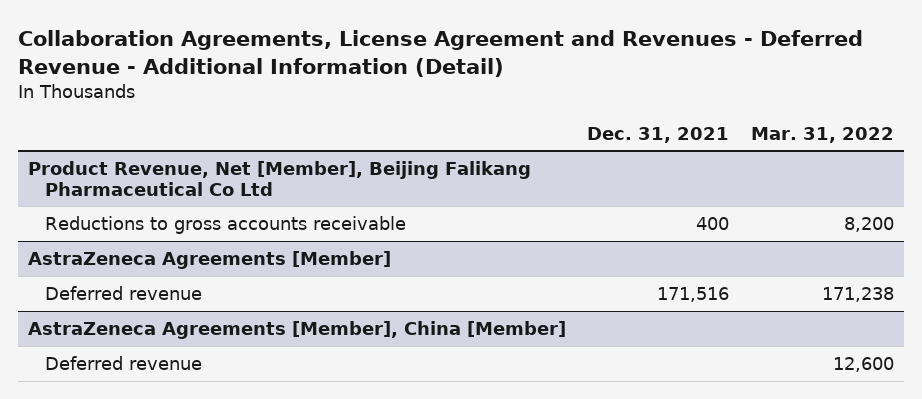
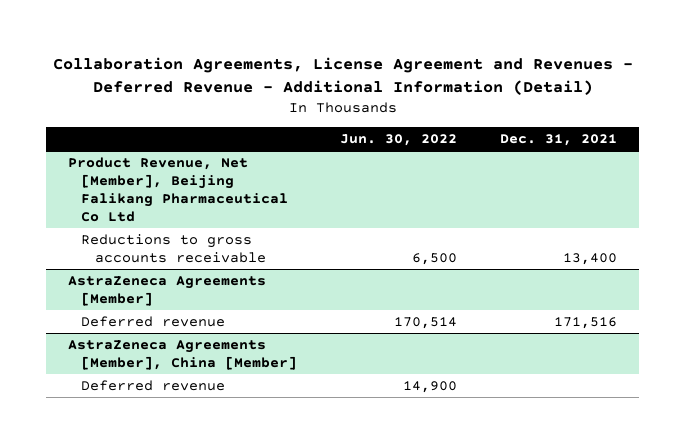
[750,126,894,143] Mar. 31, 2022 -> none
none -> [340,134,458,147] Jun. 30, 2022
[696,216,730,230] 400 -> [563,252,618,265] 13,400

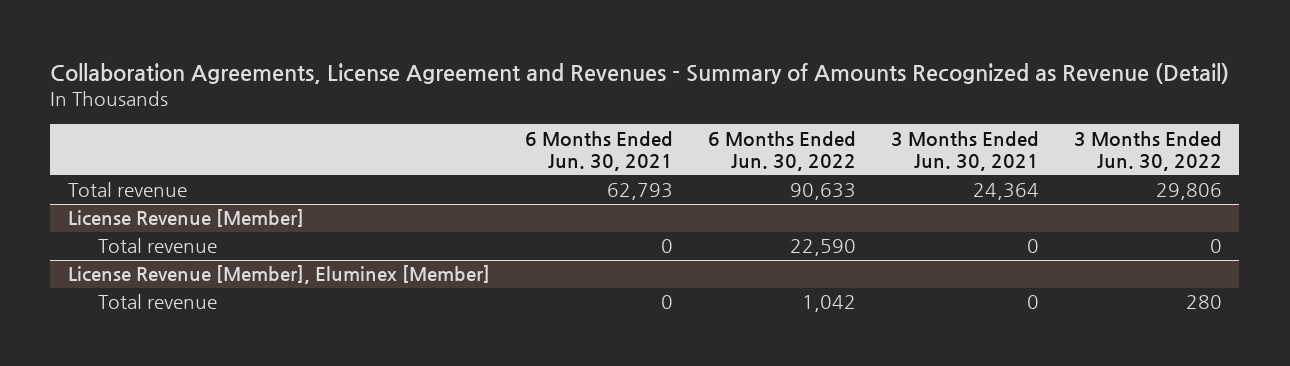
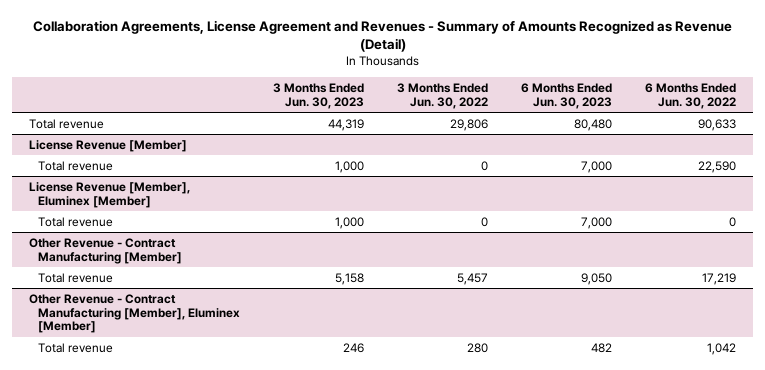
[524,130,673,172] 6 Months Ended Jun. 30, 2021 -> none
[890,130,1039,172] 3 Months Ended Jun. 30, 2021 -> none
none -> [273,82,365,109] 3 Months Ended Jun. 30, 2023
none -> [521,82,613,109] 6 Months Ended Jun. 30, 2023
none -> [38,216,114,227] Total revenue
none -> [28,237,183,264] Other Revenue - Contract Manufacturing [Member]
none -> [38,272,114,283] Total revenue
none -> [28,293,241,334] Other Revenue - Contract Manufacturing [Member], Eluminex [Member]

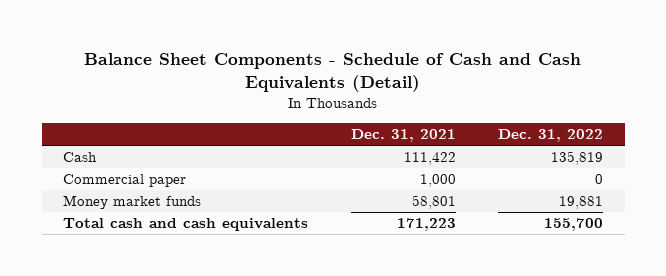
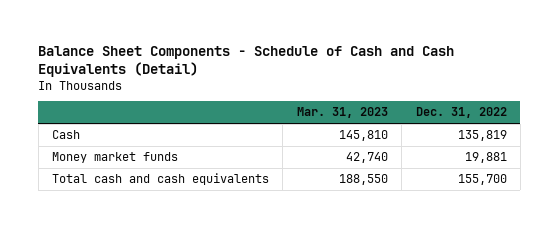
[350,129,456,143] Dec. 31, 2021 -> none
none -> [296,107,388,119] Mar. 31, 2023
[63,174,187,188] Commercial paper -> none

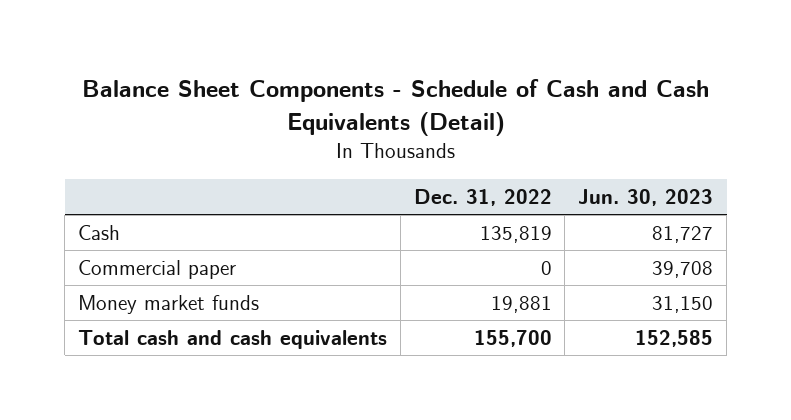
[296,107,388,119] Mar. 31, 2023 -> none
none -> [578,188,714,206] Jun. 30, 2023
none -> [77,260,236,280] Commercial paper

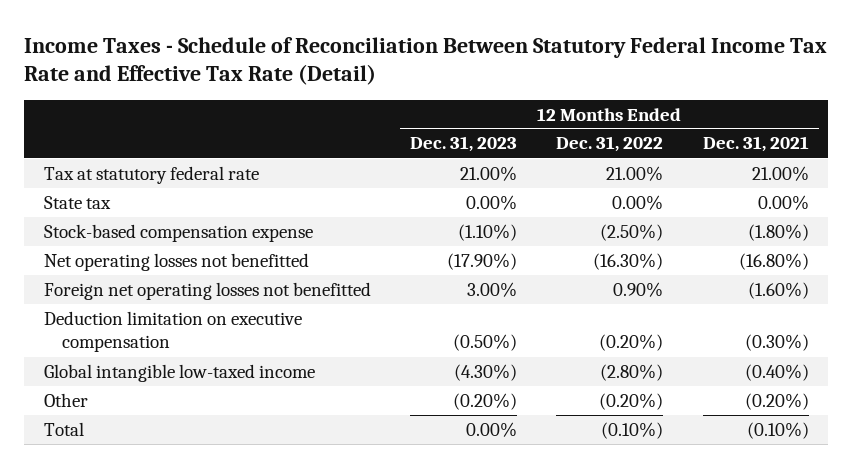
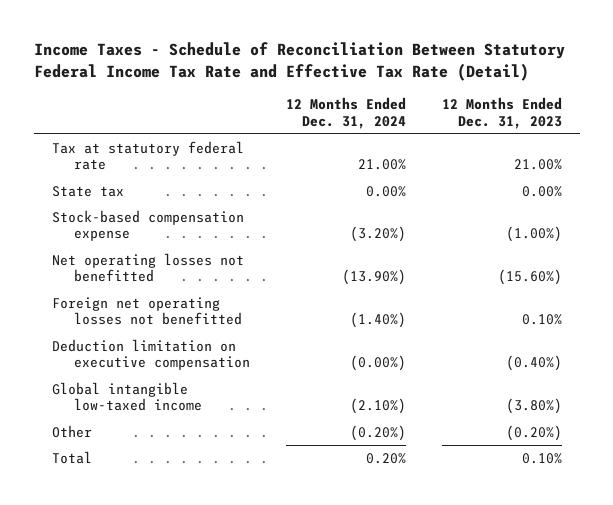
[556,136,664,153] Dec. 31, 2022 -> none
[702,136,809,153] Dec. 31, 2021 -> none
none -> [285,97,406,129] 12 Months Ended Dec. 31, 2024
[457,223,517,241] (1.10%) -> [505,226,562,243] (1.00%)
[446,252,517,270] (17.90%) -> [497,269,562,286] (15.60%)
[466,281,517,297] 3.00% -> [521,314,562,326] 0.10%
[452,334,517,352] (0.50%) -> [505,355,562,372] (0.40%)
[453,363,517,381] (4.30%) -> [505,398,562,415] (3.80%)
[465,421,517,437] 0.00% -> [521,453,562,465] 0.10%

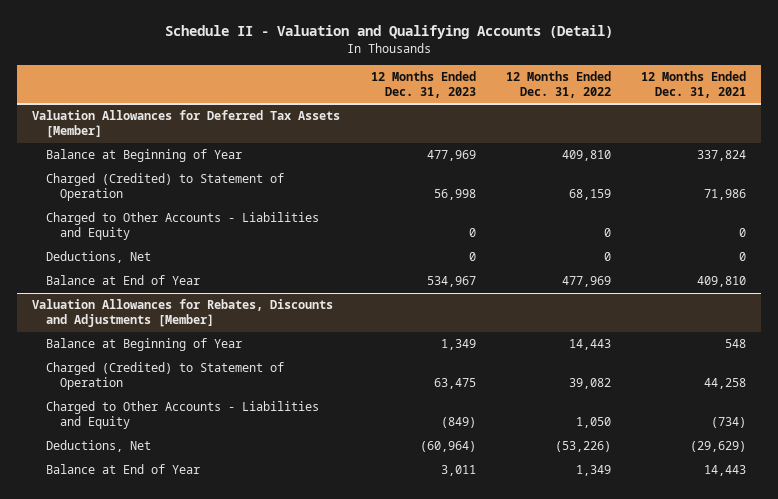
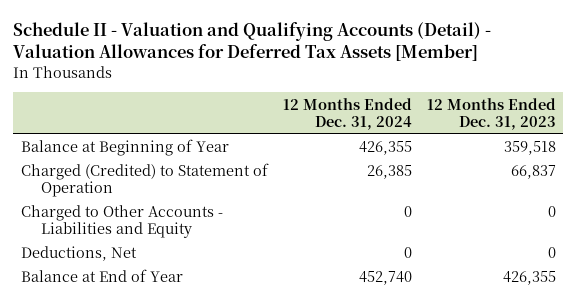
[165,25,614,40] Schedule II - Valuation and Qualifying Accounts (Detail) -> [13,21,492,62] Schedule II - Valuation and Qualifying Accounts (Detail) - Valuation Allowances for Deferred Tax Assets [Member]
[505,70,611,98] 12 Months Ended Dec. 31, 2022 -> none
[640,70,746,98] 12 Months Ended Dec. 31, 2021 -> none
none -> [282,97,412,130] 12 Months Ended Dec. 31, 2024
[32,110,341,139] Valuation Allowances for Deferred Tax Assets [Member] -> none
[426,150,476,162] 477,969 -> [503,141,556,156] 359,518
[433,189,476,201] 56,998 -> [510,165,556,180] 66,837
[32,299,334,328] Valuation Allowances for Rebates, Discounts and Adjustments [Member] -> none
[46,338,243,352] Balance at Beginning of Year -> none
[46,362,285,391] Charged (Credited) to Statement of Operation -> none
[46,401,320,430] Charged to Other Accounts - Liabilities and Equity -> none
[46,440,152,453] Deductions, Net -> none
[46,464,201,475] Balance at End of Year -> none
[426,276,476,288] 534,967 -> [502,271,556,286] 426,355

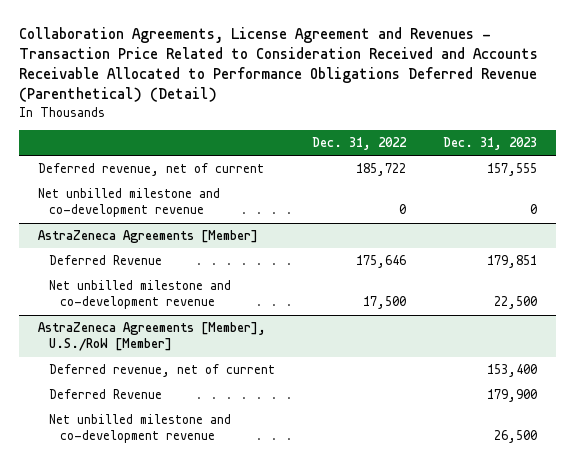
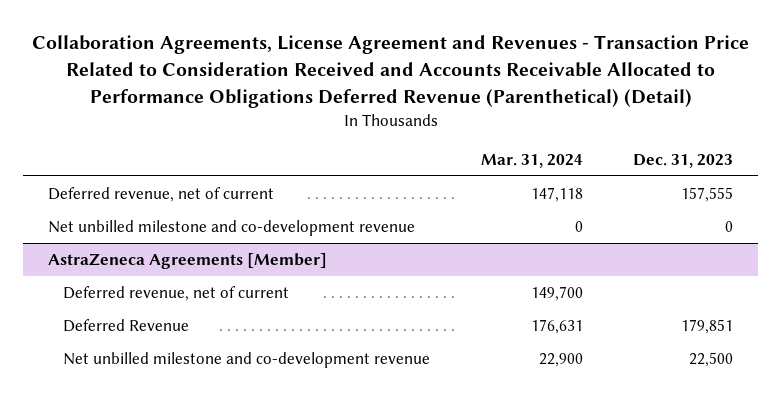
[312,136,408,150] Dec. 31, 2022 -> none
none -> [480,153,583,168] Mar. 31, 2024
none -> [63,285,290,301] Deferred revenue, net of current
[37,322,266,352] AstraZeneca Agreements [Member], U.S./RoW [Member] -> none
[48,364,275,378] Deferred revenue, net of current -> none
[48,389,162,400] Deferred Revenue -> none
[48,414,231,444] Net unbilled milestone and co-development revenue -> none

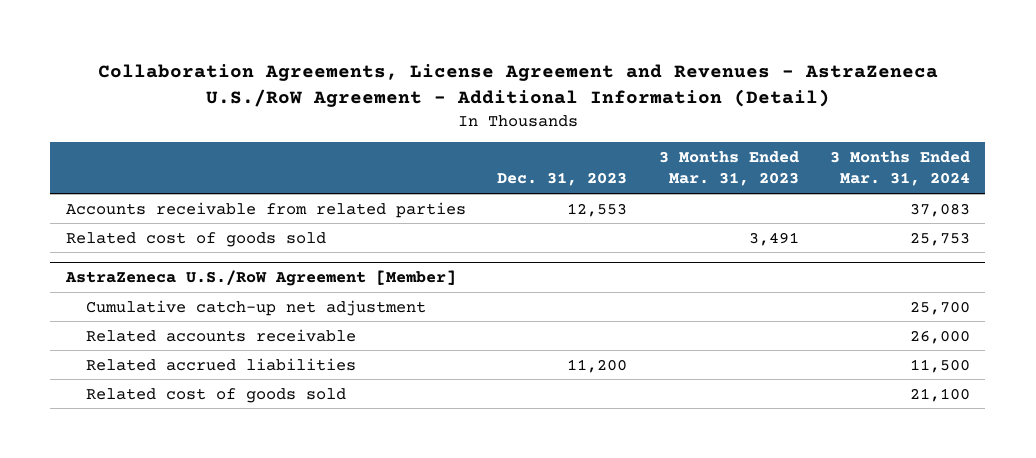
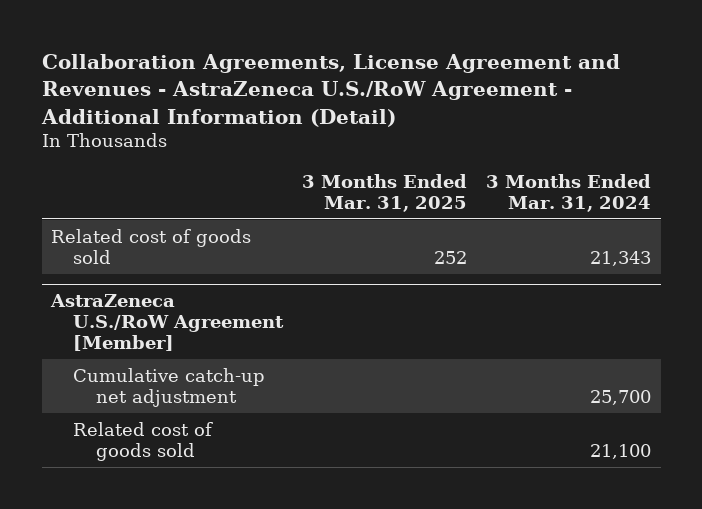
[497,172,628,187] Dec. 31, 2023 -> none
[658,151,799,187] 3 Months Ended Mar. 31, 2023 -> none
none -> [302,173,468,212] 3 Months Ended Mar. 31, 2025
[66,201,467,218] Accounts receivable from related parties -> none
[909,231,970,246] 25,753 -> [590,250,652,266] 21,343
[86,328,357,342] Related accounts receivable -> none
[86,357,357,371] Related accrued liabilities -> none

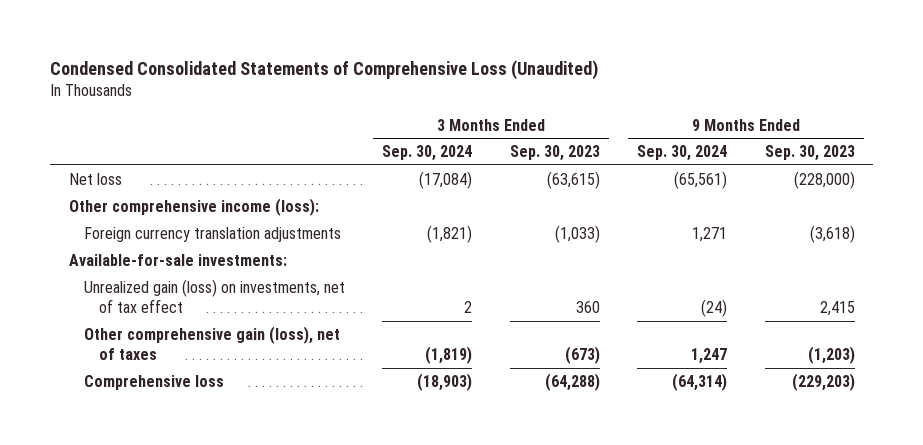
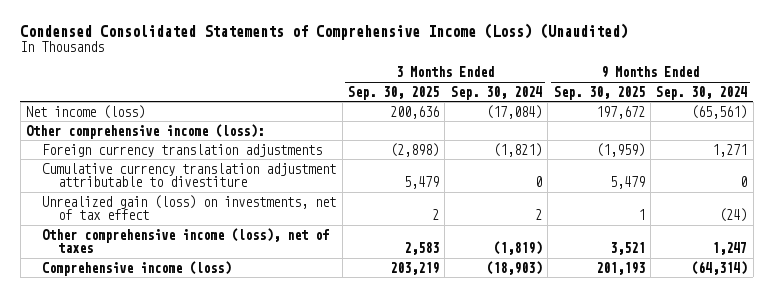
[49,59,598,80] Condensed Consolidated Statements of Comprehensive Loss (Unaudited) -> [20,23,629,41] Condensed Consolidated Statements of Comprehensive Income (Loss) (Unaudited)
[509,145,600,162] Sep. 30, 2023 -> none
[764,145,855,162] Sep. 30, 2023 -> none
none -> [347,85,439,100] Sep. 30, 2025
none -> [553,85,645,100] Sep. 30, 2025
[68,172,122,185] Net loss -> [26,104,146,119] Net income (loss)
[68,253,287,266] Available-for-sale investments: -> none
none -> [42,162,337,188] Cumulative currency translation adjustment attributable to divestiture
[83,325,340,361] Other comprehensive gain (loss), net of taxes -> [42,227,330,254] Other comprehensive income (loss), net of taxes
[83,374,224,390] Comprehensive loss -> [42,260,232,276] Comprehensive income (loss)

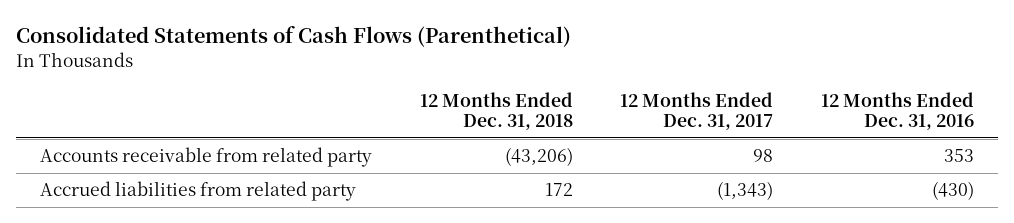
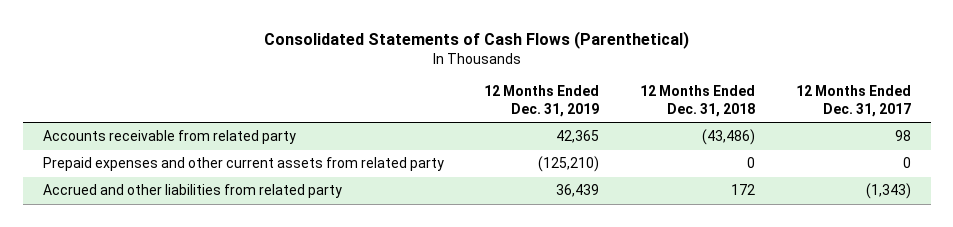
[820,92,974,131] 12 Months Ended Dec. 31, 2016 -> none
none -> [484,85,600,117] 12 Months Ended Dec. 31, 2019
[504,147,573,167] (43,206) -> [702,129,756,146] (43,486)
none -> [42,157,444,172] Prepaid expenses and other current assets from related party
[40,181,357,202] Accrued liabilities from related party -> [42,184,342,199] Accrued and other liabilities from related party

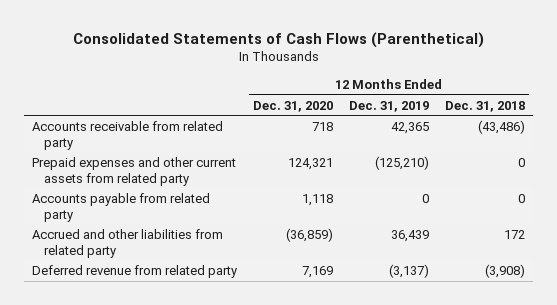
[795,85,911,117] 12 Months Ended Dec. 31, 2017 -> none
none -> [253,100,334,112] Dec. 31, 2020
none -> [32,192,211,222] Accounts payable from related party
none -> [32,264,238,278] Deferred revenue from related party

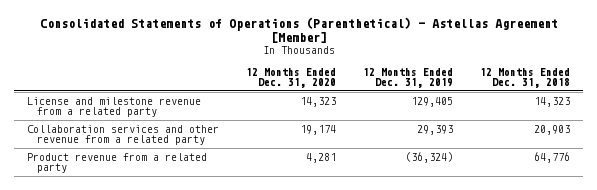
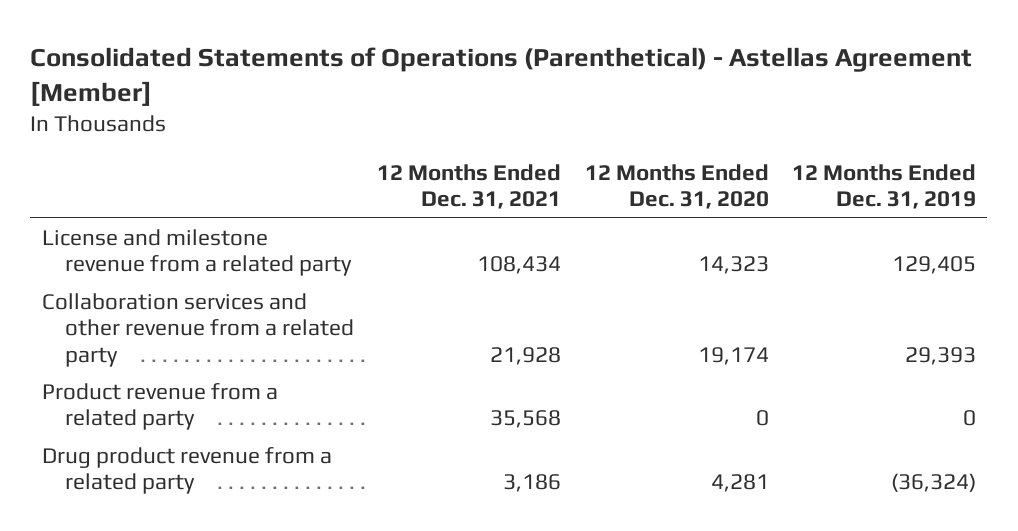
[479,67,570,89] 12 Months Ended Dec. 31, 2018 -> none
none -> [377,164,562,210] 12 Months Ended Dec. 31, 2021
[306,152,337,163] 4,281 -> [755,410,769,427] 0
[404,151,453,163] (36,324) -> [962,410,976,427] 0
none -> [42,447,333,495] Drug product revenue from a related party

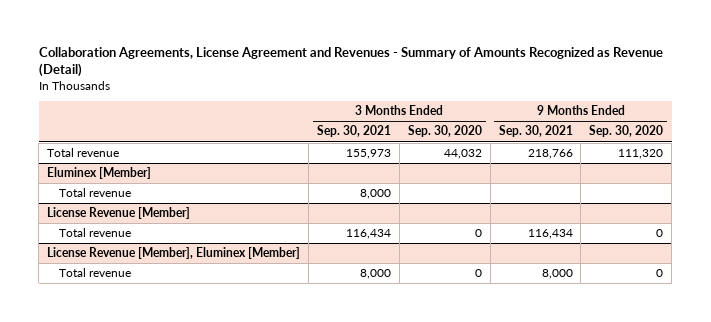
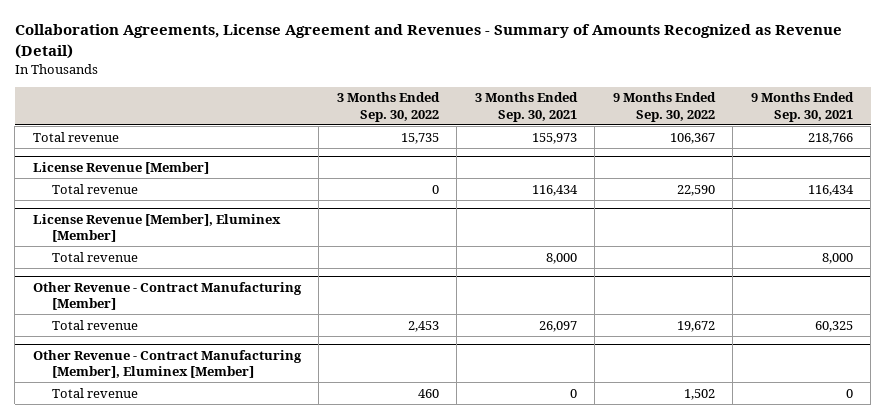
[407,125,482,138] Sep. 30, 2020 -> none
[589,125,664,138] Sep. 30, 2020 -> none
none -> [336,92,440,122] 3 Months Ended Sep. 30, 2022
none -> [612,92,716,122] 9 Months Ended Sep. 30, 2022
[47,167,152,180] Eluminex [Member] -> none
[59,188,132,198] Total revenue -> none
none -> [32,281,302,310] Other Revenue - Contract Manufacturing [Member]
none -> [52,319,139,330] Total revenue
none -> [32,349,302,378] Other Revenue - Contract Manufacturing [Member], Eluminex [Member]
none -> [52,387,139,398] Total revenue

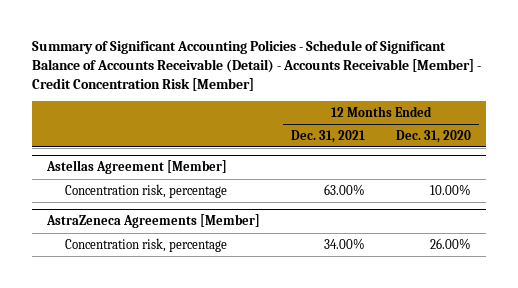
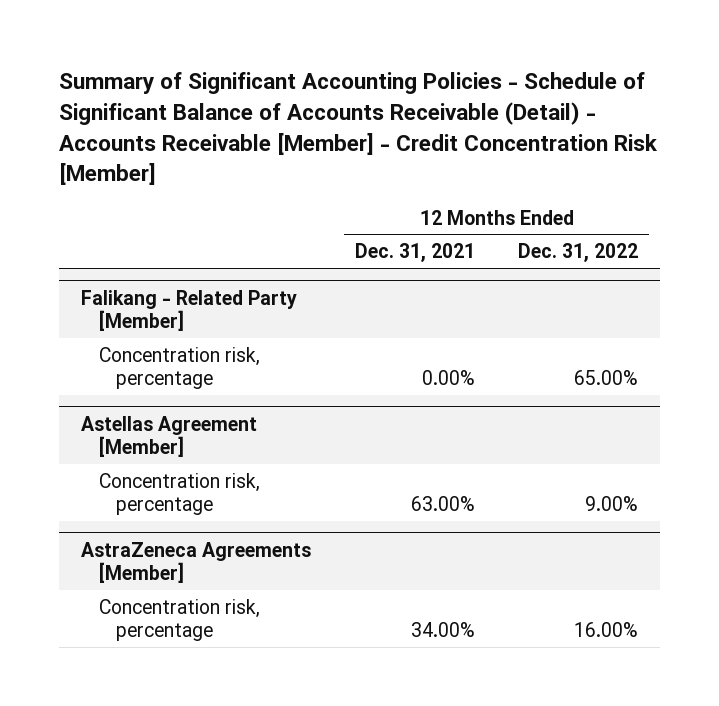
[395,129,471,143] Dec. 31, 2020 -> none
none -> [518,243,639,263] Dec. 31, 2022
none -> [80,289,297,332] Falikang - Related Party [Member]
none -> [98,346,260,390] Concentration risk, percentage

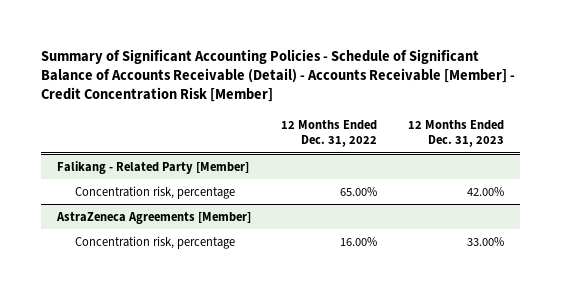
[354,243,475,263] Dec. 31, 2021 -> none
none -> [408,119,505,148] 12 Months Ended Dec. 31, 2023
[80,415,257,458] Astellas Agreement [Member] -> none
[98,472,260,516] Concentration risk, percentage -> none

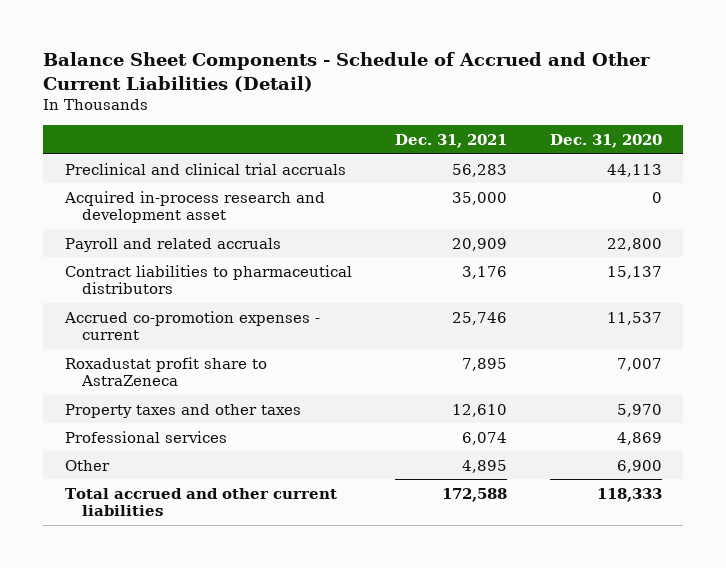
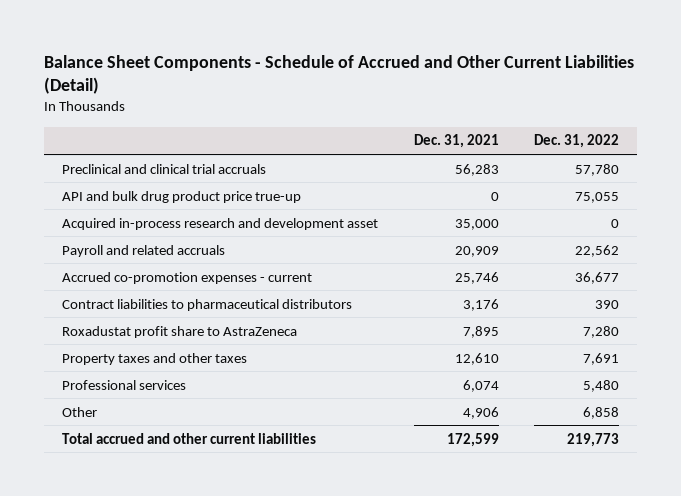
[549,133,662,148] Dec. 31, 2020 -> none
none -> [534,134,620,149] Dec. 31, 2022
none -> [61,190,301,203] API and bulk drug product price true-up
[64,264,352,295] Contract liabilities to pharmaceutical distributors -> [61,298,352,311] Contract liabilities to pharmaceutical distributors
[461,459,507,473] 4,895 -> [462,406,499,419] 4,906
[441,487,507,502] 172,588 -> [446,432,499,447] 172,599

